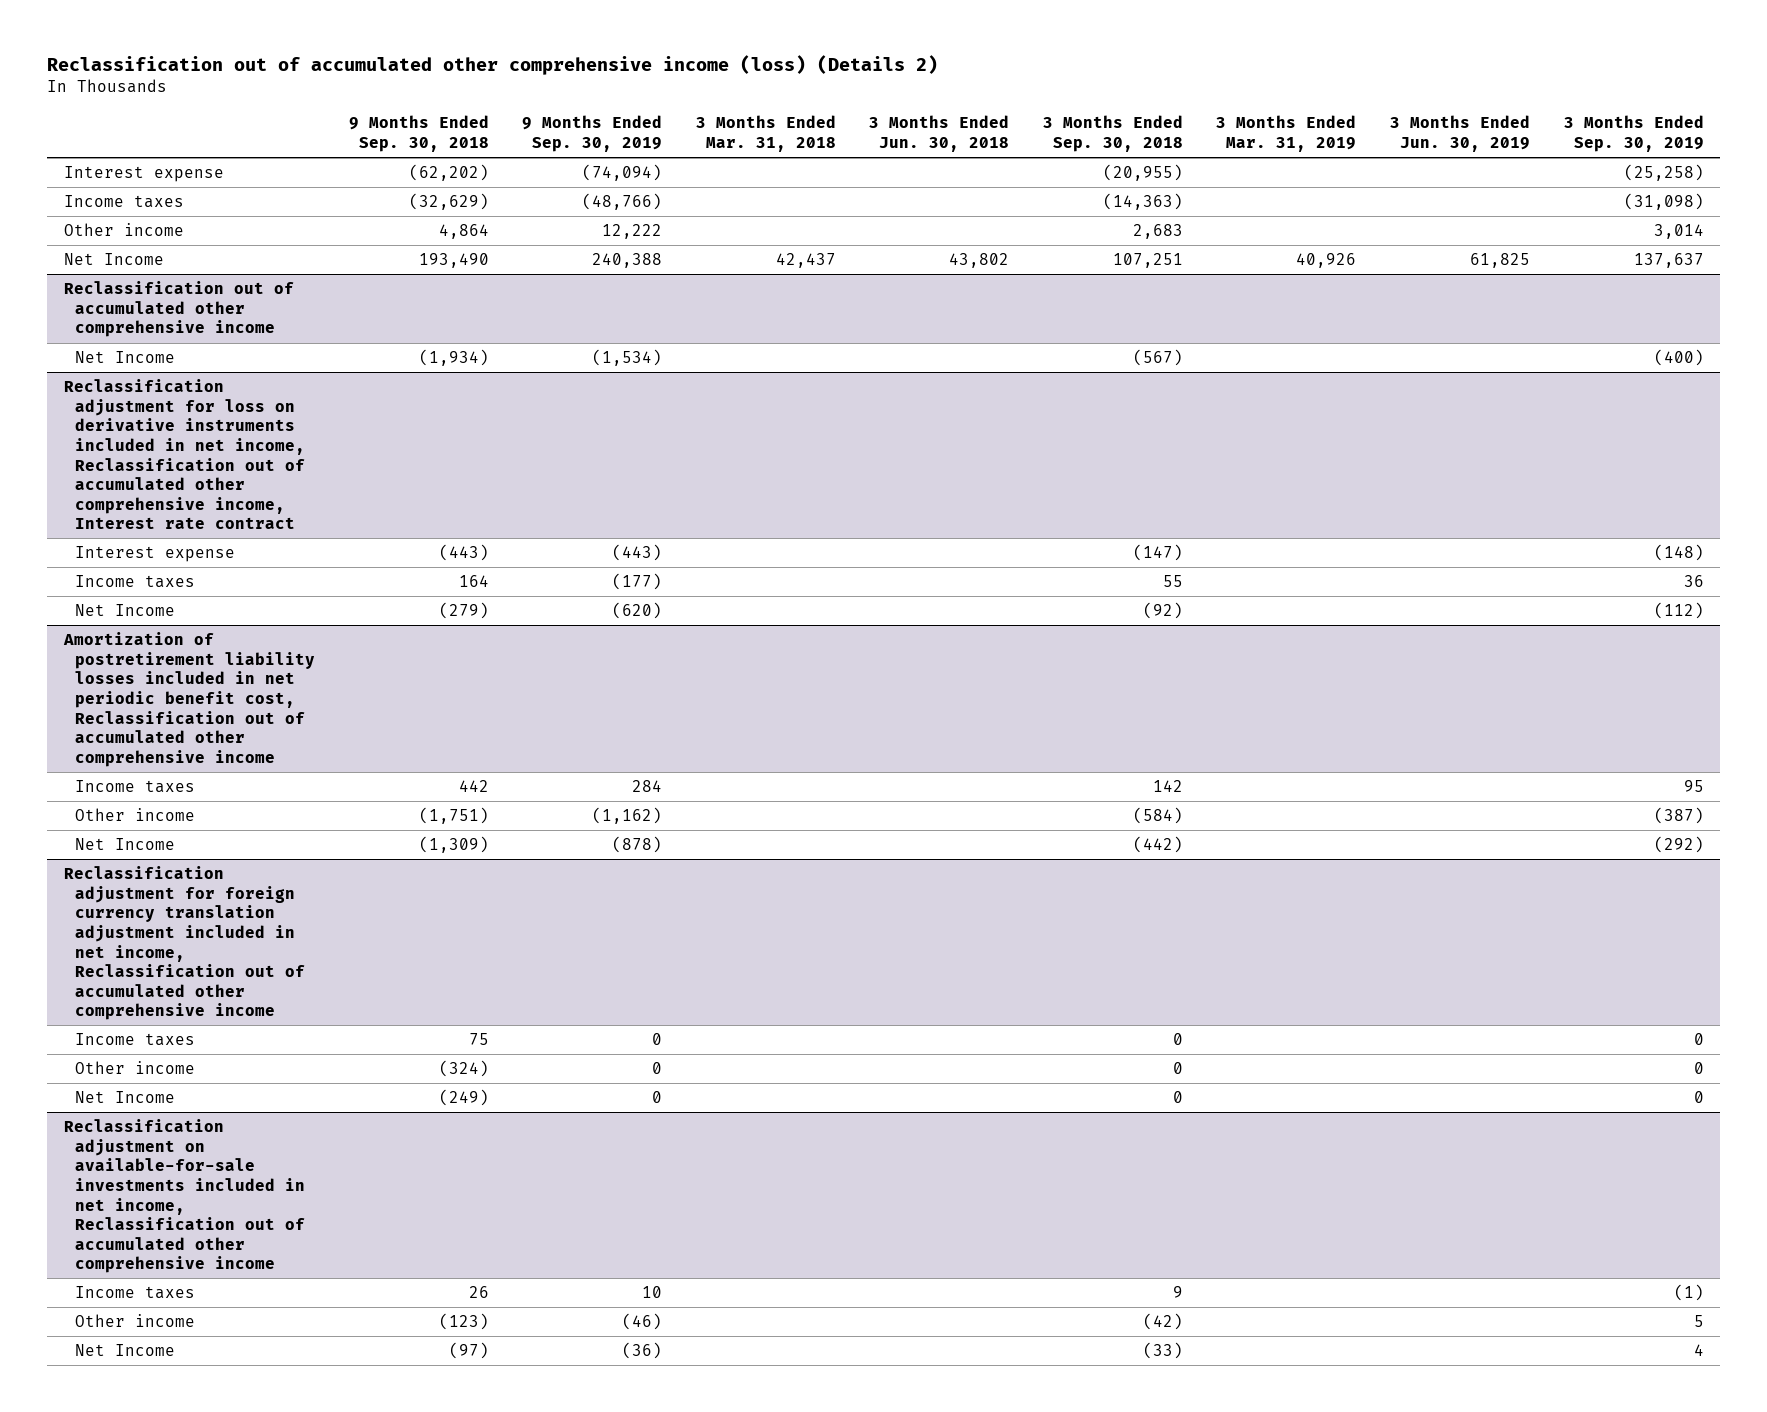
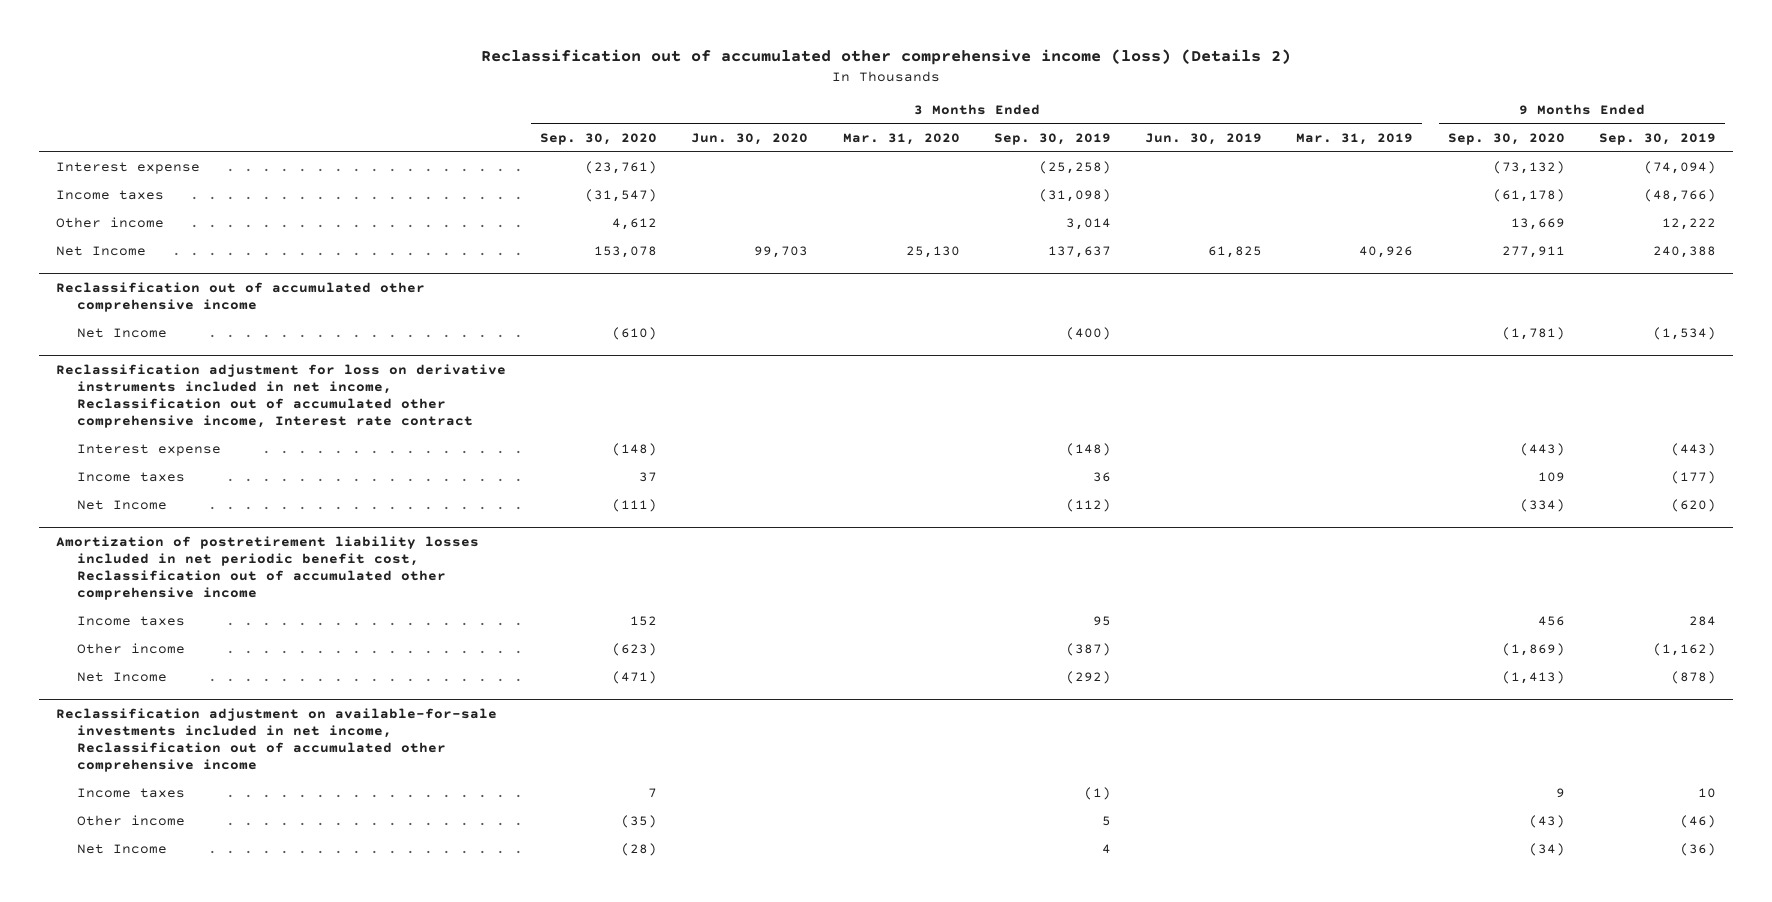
[348,115,489,153] 9 Months Ended Sep. 30, 2018 -> none
[695,115,836,153] 3 Months Ended Mar. 31, 2018 -> none
[869,115,1010,153] 3 Months Ended Jun. 30, 2018 -> none
[1042,115,1183,153] 3 Months Ended Sep. 30, 2018 -> none
none -> [540,133,658,146] Sep. 30, 2020
none -> [691,133,809,146] Jun. 30, 2020
none -> [842,133,960,146] Mar. 31, 2020
none -> [1447,133,1565,146] Sep. 30, 2020
[63,866,306,1021] Reclassification adjustment for foreign currency translation adjustment included in net income, Reclassification out of accumulated other comprehensive income -> none
[75,1033,196,1047] Income taxes -> none
[75,1061,196,1075] Other income -> none
[75,1091,176,1104] Net Income -> none

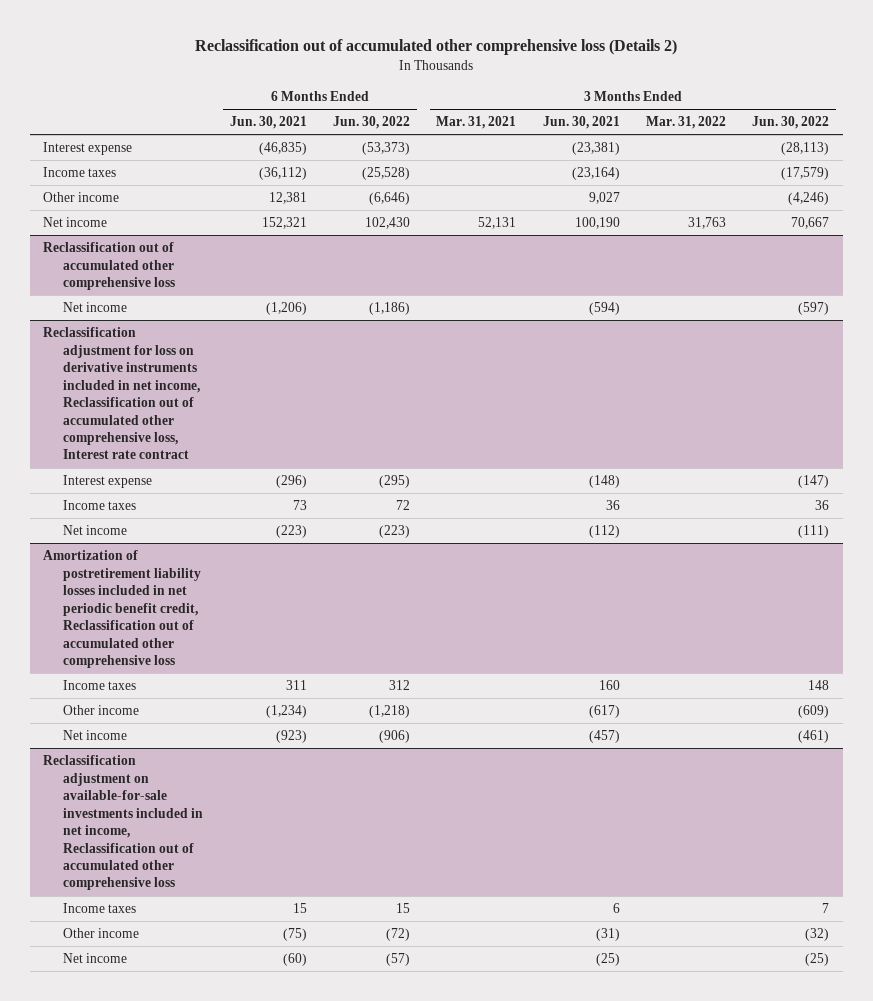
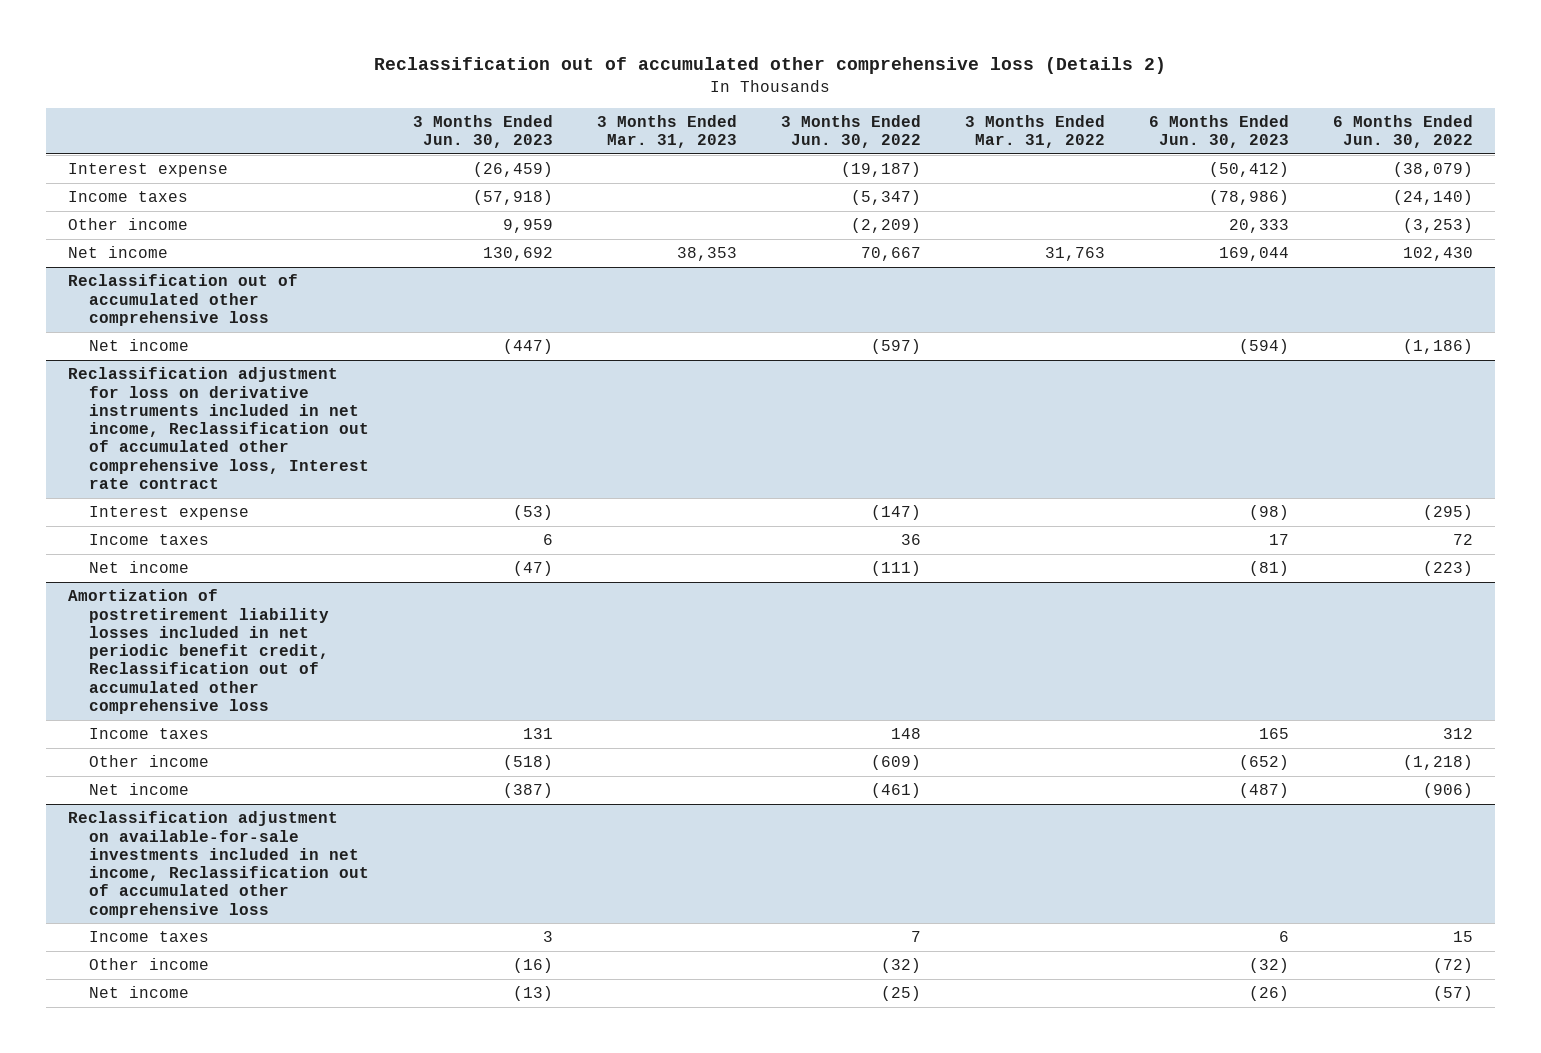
[229,116,307,130] Jun. 30, 2021 -> none
[436,116,517,130] Mar. 31, 2021 -> none
[542,116,620,130] Jun. 30, 2021 -> none
none -> [413,114,554,149] 3 Months Ended Jun. 30, 2023
none -> [597,114,738,149] 3 Months Ended Mar. 31, 2023
none -> [1149,114,1290,149] 6 Months Ended Jun. 30, 2023
[361,142,410,156] (53,373) -> [1392,162,1473,178] (38,079)
[781,142,830,156] (28,113) -> [841,162,922,178] (19,187)
[361,167,410,181] (25,528) -> [1392,190,1473,206] (24,140)
[781,167,830,181] (17,579) -> [851,190,922,206] (5,347)
[368,192,410,206] (6,646) -> [1402,218,1473,234] (3,253)
[788,192,830,206] (4,246) -> [851,218,922,234] (2,209)

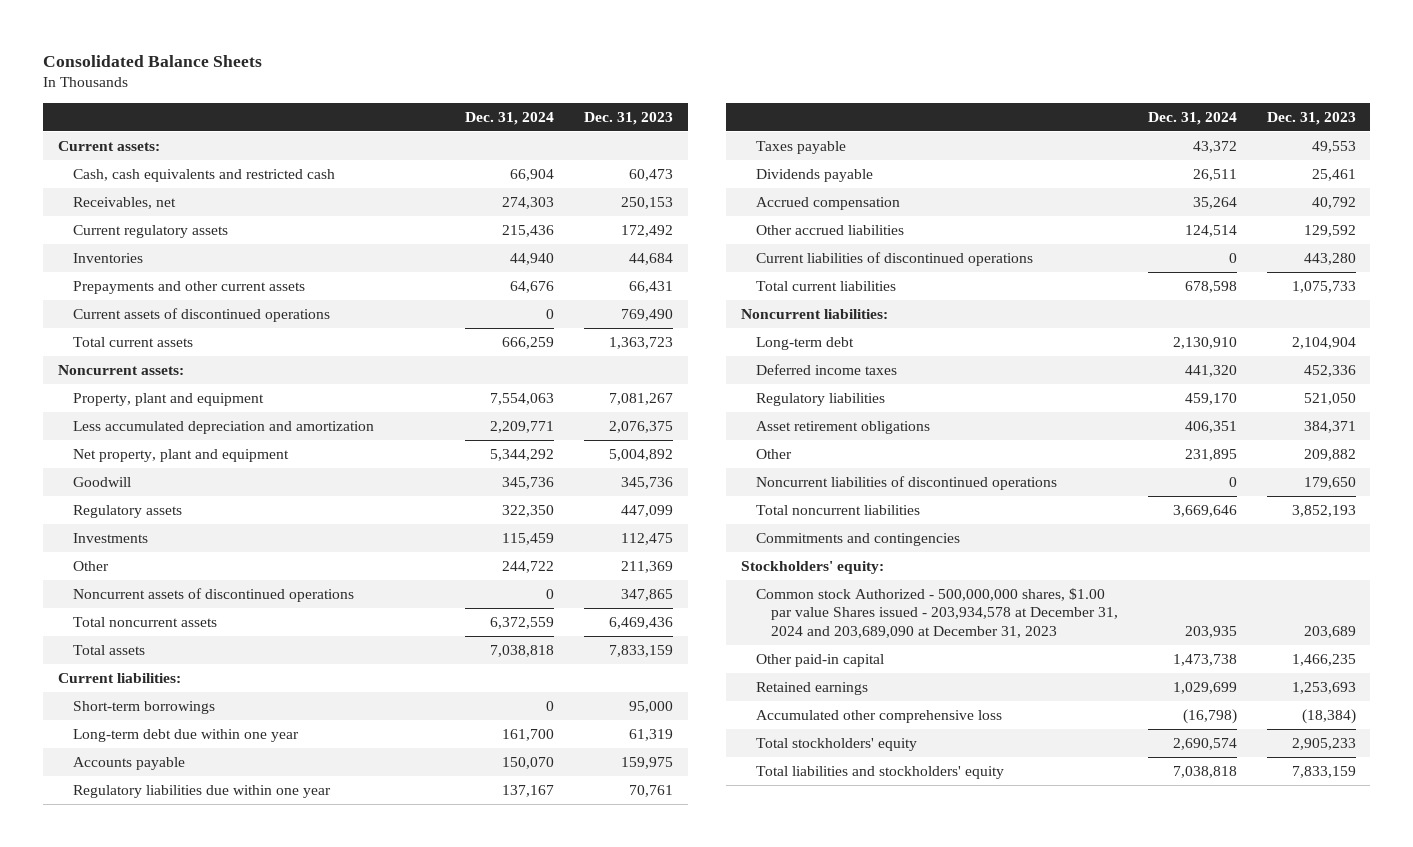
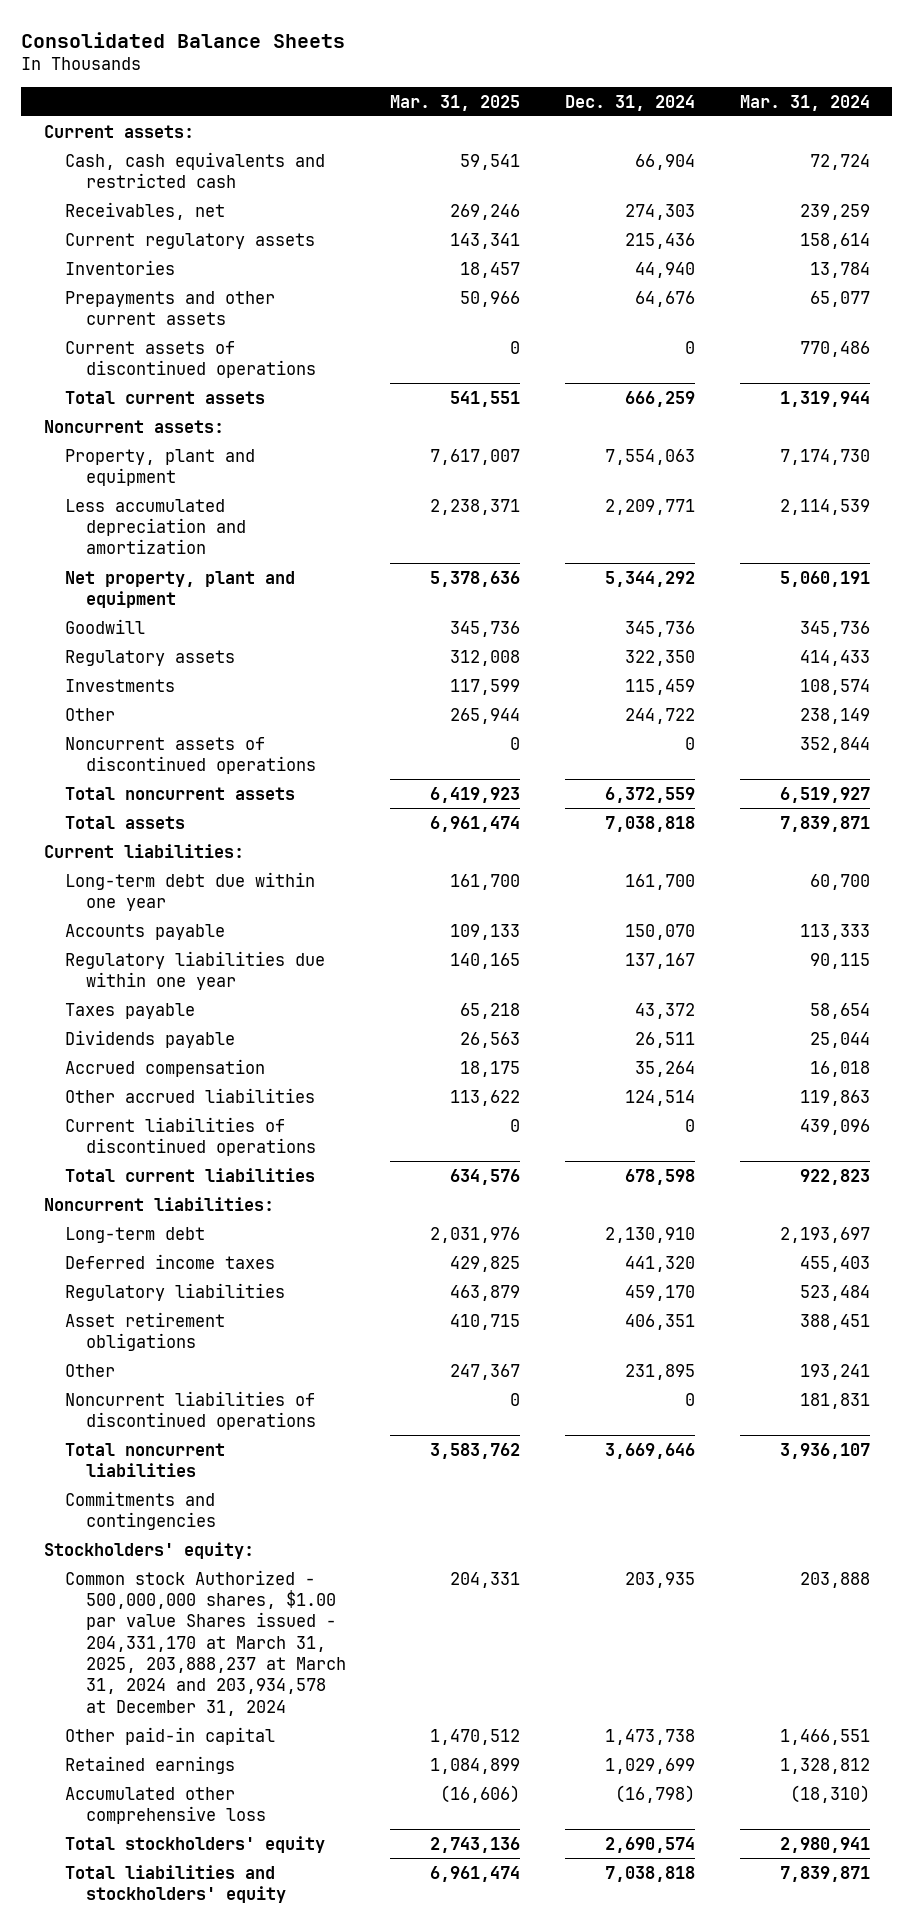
[583,111,673,125] Dec. 31, 2023 -> none
none -> [390,94,521,111] Mar. 31, 2025
none -> [739,94,870,111] Mar. 31, 2024
[72,701,215,715] Short-term borrowings -> none
[755,588,1118,638] Common stock Authorized - 500,000,000 shares, $1.00 par value Shares issued - 203,934,578 at December 31, 2024 and 203,689,090 at December 31, 2023 -> [64,1569,346,1716] Common stock Authorized - 500,000,000 shares, $1.00 par value Shares issued - 204,331,170 at March 31, 2025, 203,888,237 at March 31, 2024 and 203,934,578 at December 31, 2024

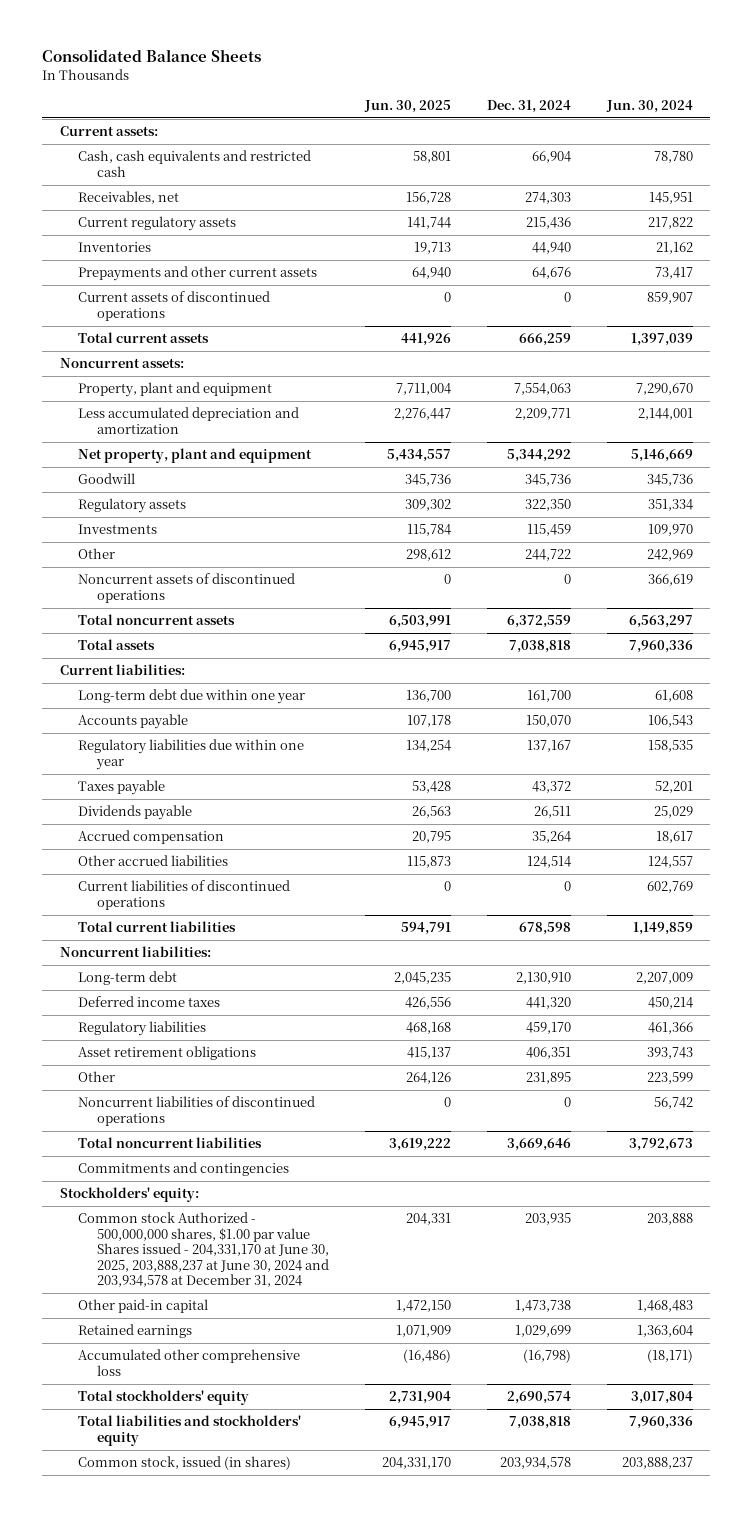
[390,94,521,111] Mar. 31, 2025 -> none
[739,94,870,111] Mar. 31, 2024 -> none
none -> [364,100,452,114] Jun. 30, 2025
none -> [605,100,693,114] Jun. 30, 2024
[64,1569,346,1716] Common stock Authorized - 500,000,000 shares, $1.00 par value Shares issued - 204,331,170 at March 31, 2025, 203,888,237 at March 31, 2024 and 203,934,578 at December 31, 2024 -> [78,1212,330,1288] Common stock Authorized - 500,000,000 shares, $1.00 par value Shares issued - 204,331,170 at June 30, 2025, 203,888,237 at June 30, 2024 and 203,934,578 at December 31, 2024
none -> [78,1456,292,1471] Common stock, issued (in shares)

